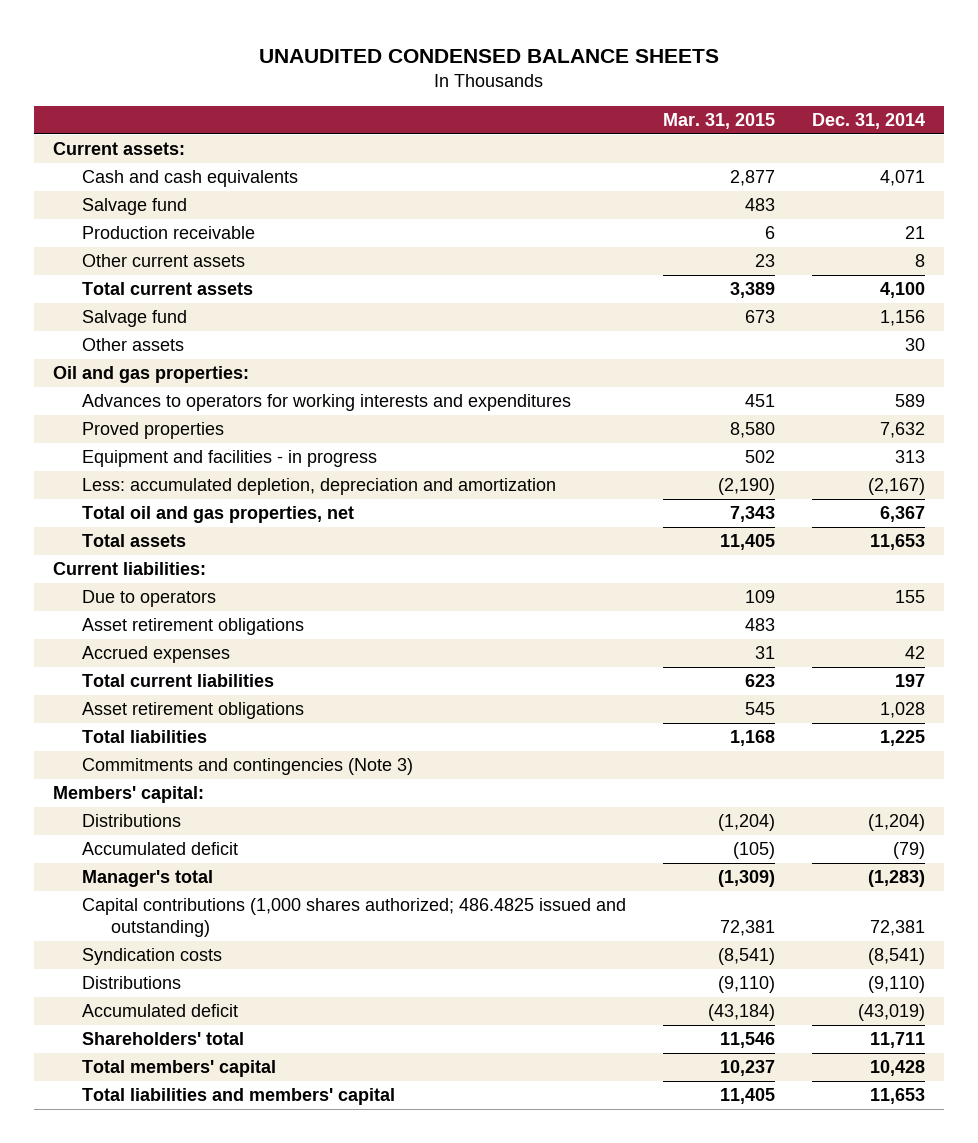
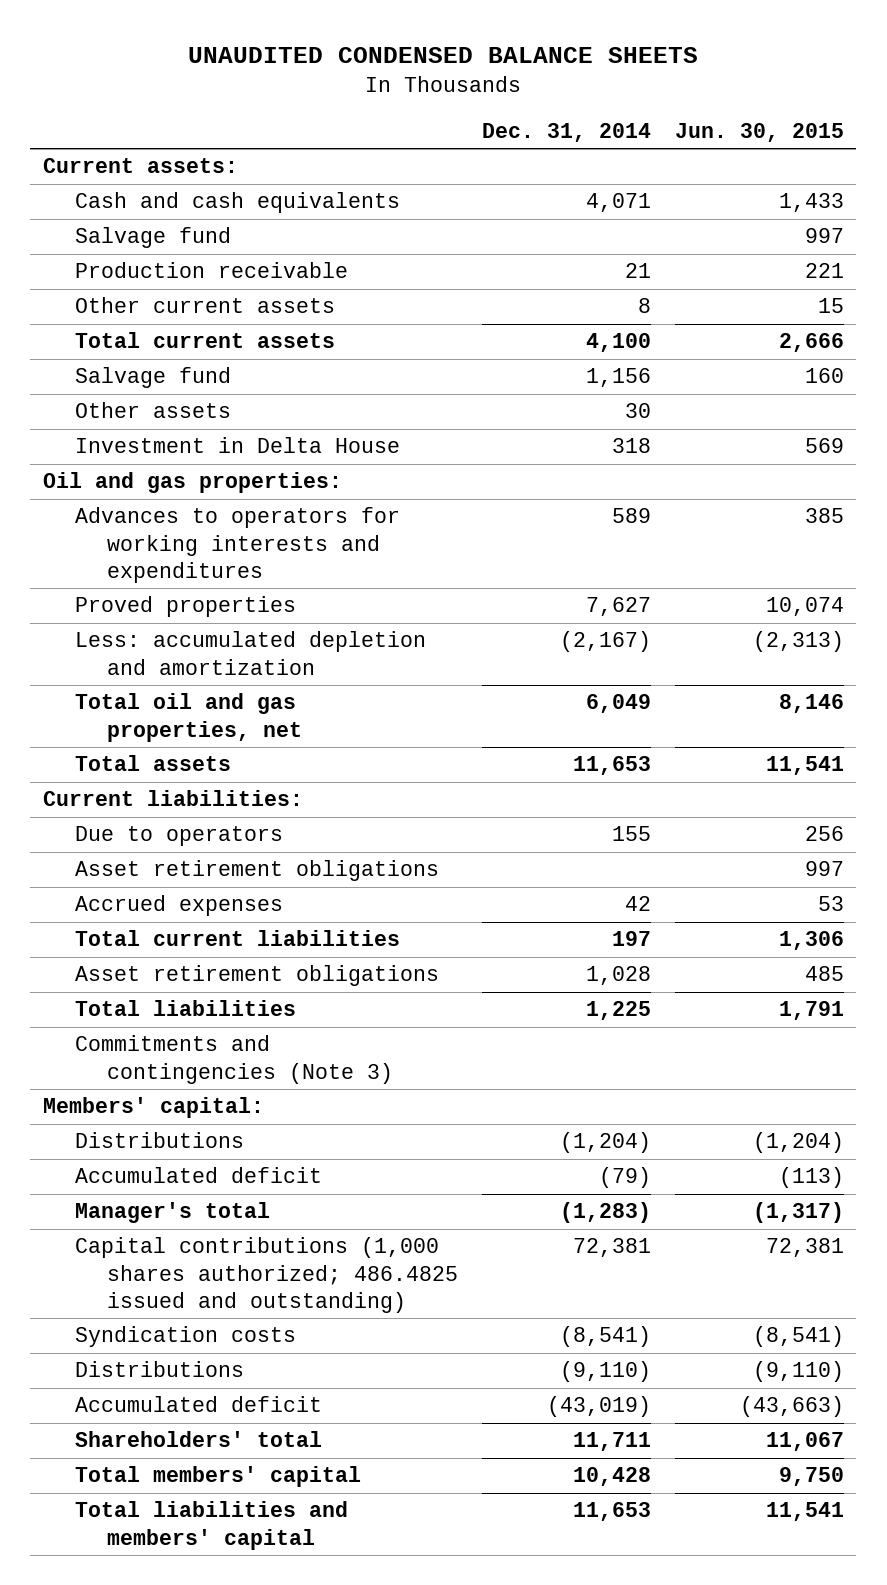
[663,112,776,129] Mar. 31, 2015 -> none
none -> [675,122,845,142] Jun. 30, 2015
none -> [74,437,400,454] Investment in Delta House
[81,450,377,468] Equipment and facilities - in progress -> none
[880,422,926,439] 7,632 -> [585,597,651,617] 7,627
[81,478,556,496] Less: accumulated depletion, depreciation and amortization -> [74,631,426,675] Less: accumulated depletion and amortization
[880,506,926,523] 6,367 -> [585,694,651,714] 6,049

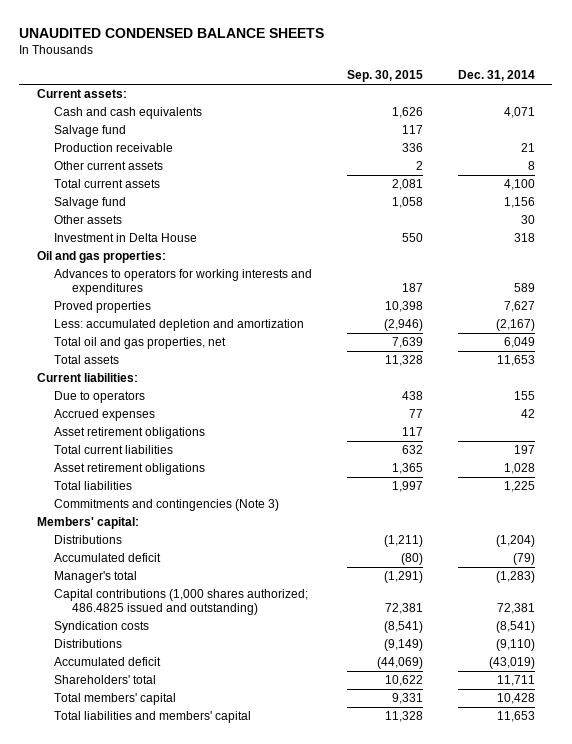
[675,122,845,142] Jun. 30, 2015 -> none
none -> [347,70,424,83] Sep. 30, 2015
[74,860,439,882] Asset retirement obligations -> [54,427,206,440] Asset retirement obligations

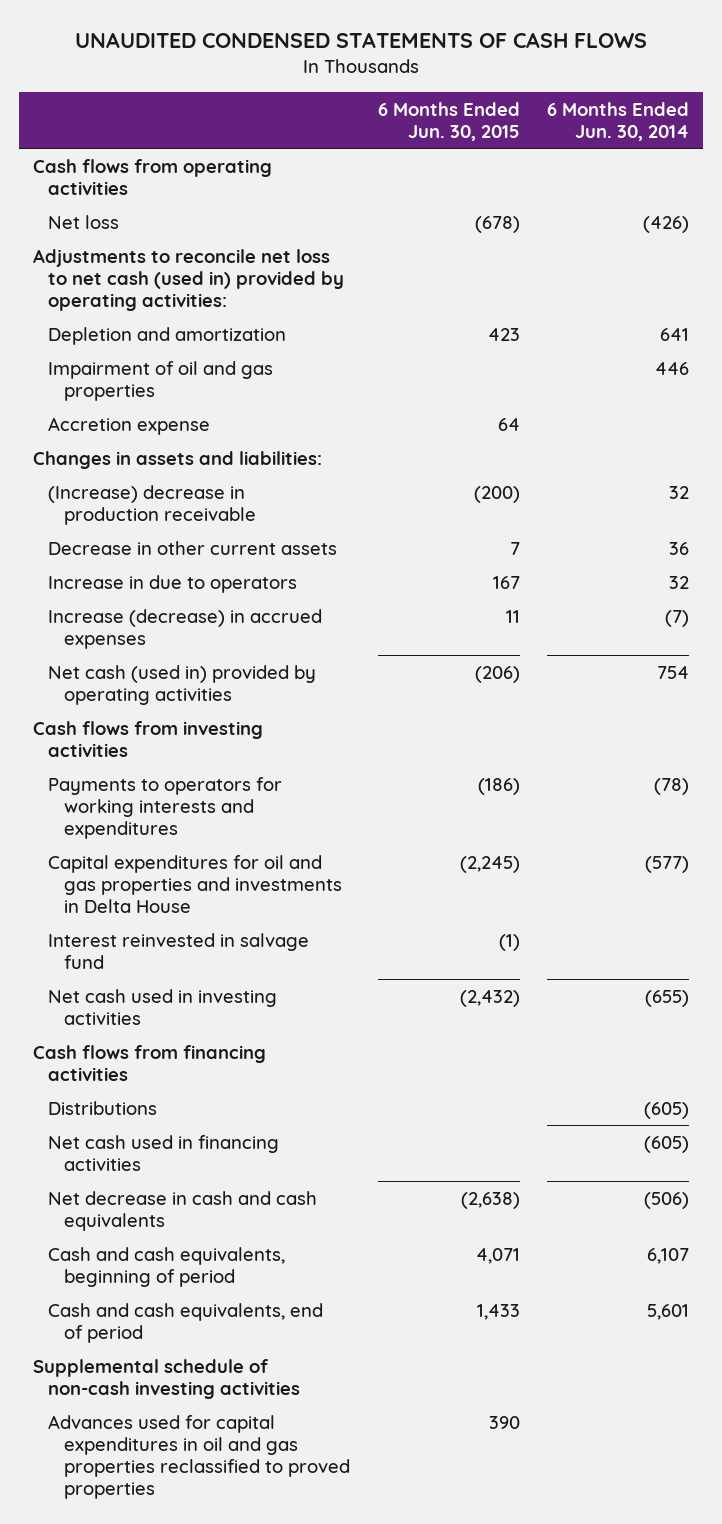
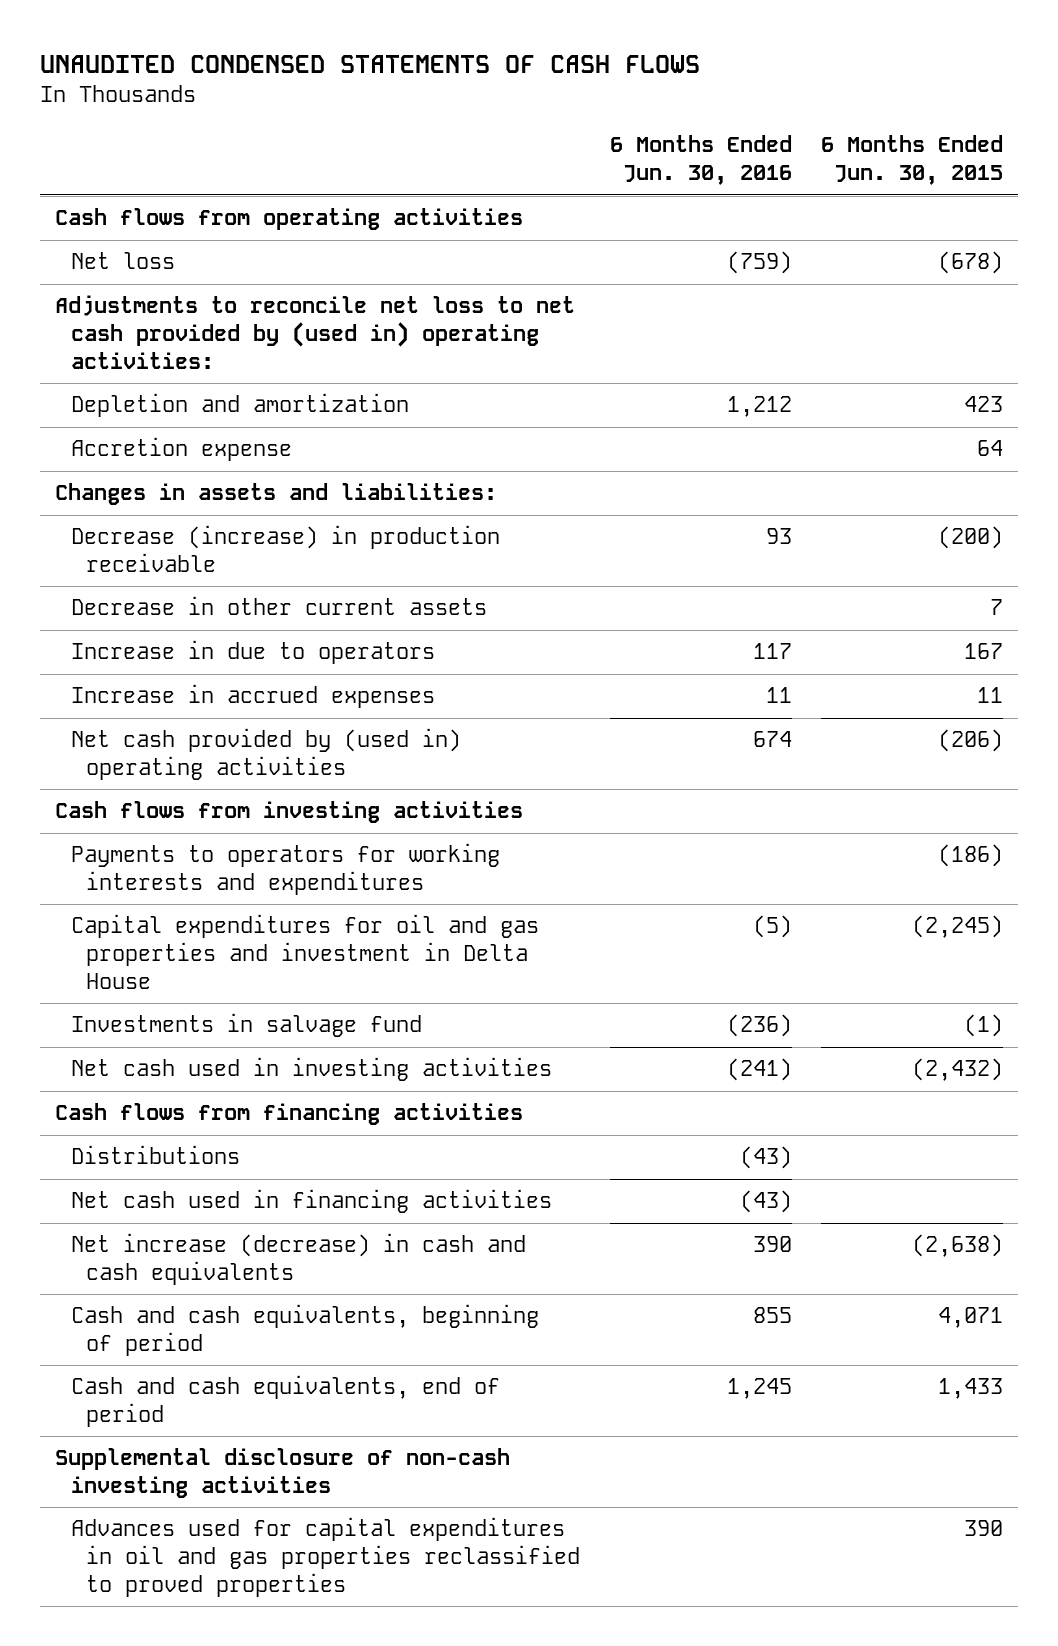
[547,101,690,141] 6 Months Ended Jun. 30, 2014 -> none
none -> [609,135,792,185] 6 Months Ended Jun. 30, 2016
[32,248,345,311] Adjustments to reconcile net loss to net cash (used in) provided by operating activities: -> [54,295,575,369] Adjustments to reconcile net loss to net cash provided by (used in) operating activities:
[48,360,274,401] Impairment of oil and gas properties -> none
[48,484,256,525] (Increase) decrease in production receivable -> [70,525,500,572] Decrease (increase) in production receivable
[48,608,323,649] Increase (decrease) in accrued expenses -> [70,684,435,709] Increase in accrued expenses
[48,664,317,705] Net cash (used in) provided by operating activities -> [70,728,461,780] Net cash provided by (used in) operating activities
[48,854,342,913] Capital expenditures for oil and gas properties and investments in Delta House -> [70,914,539,989] Capital expenditures for oil and gas properties and investment in Delta House
[48,932,310,969] Interest reinvested in salvage fund -> [70,1013,422,1038] Investments in salvage fund
[48,1190,318,1231] Net decrease in cash and cash equivalents -> [70,1233,526,1285] Net increase (decrease) in cash and cash equivalents
[32,1358,301,1399] Supplemental schedule of non-cash investing activities -> [54,1448,510,1498] Supplemental disclosure of non-cash investing activities

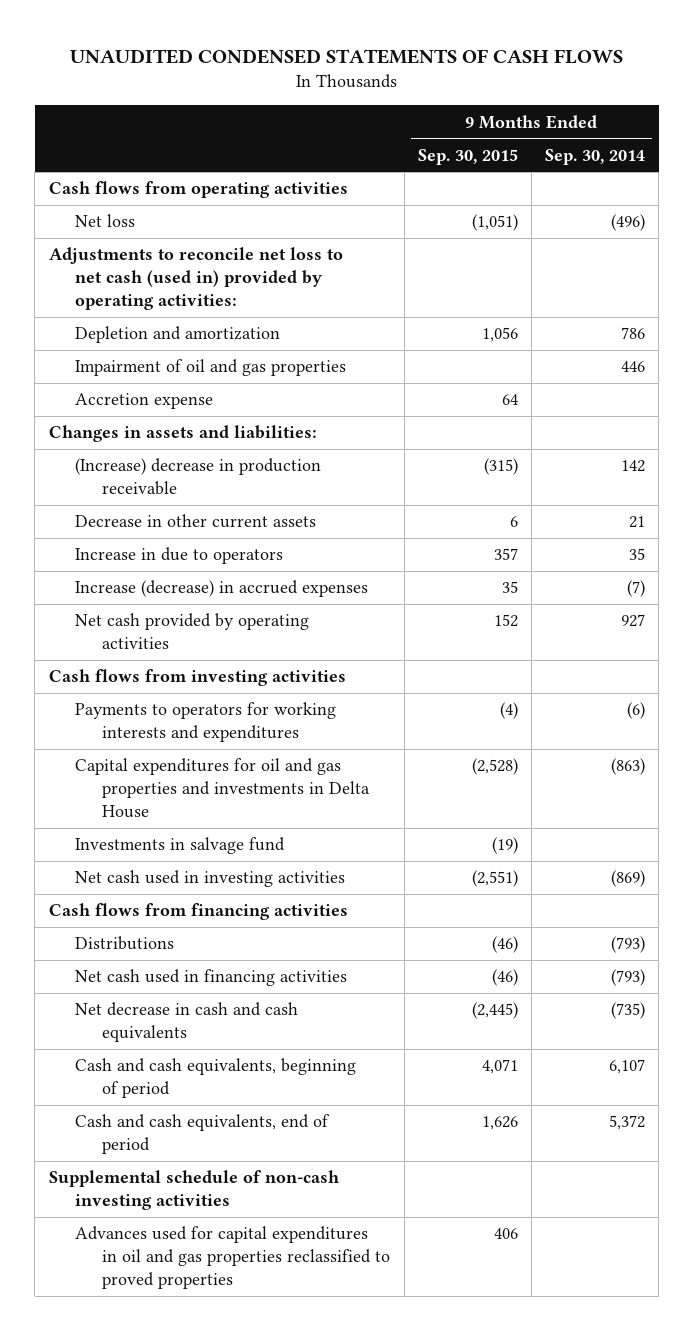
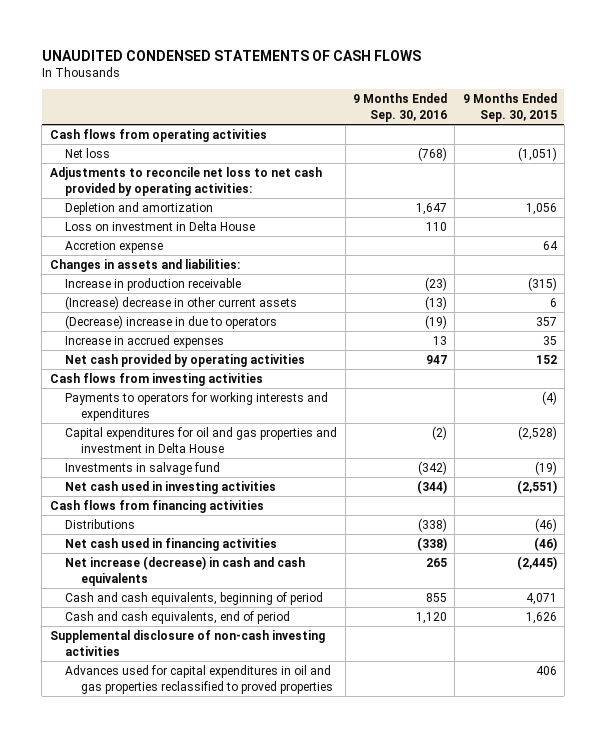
[545,148,646,165] Sep. 30, 2014 -> none
none -> [352,93,447,122] 9 Months Ended Sep. 30, 2016
[48,247,343,310] Adjustments to reconcile net loss to net cash (used in) provided by operating activities: -> [49,166,322,196] Adjustments to reconcile net loss to net cash provided by operating activities:
[75,359,347,377] Impairment of oil and gas properties -> none
none -> [65,220,256,231] Loss on investment in Delta House
[75,458,322,496] (Increase) decrease in production receivable -> [65,277,242,291] Increase in production receivable
[75,514,317,529] Decrease in other current assets -> [65,295,298,310] (Increase) decrease in other current assets
[75,547,284,565] Increase in due to operators -> [65,314,278,329] (Decrease) increase in due to operators
[75,580,369,598] Increase (decrease) in accrued expenses -> [65,334,225,348] Increase in accrued expenses
[75,758,371,818] Capital expenditures for oil and gas properties and investments in Delta House -> [65,426,338,453] Capital expenditures for oil and gas properties and investment in Delta House
[75,1002,299,1043] Net decrease in cash and cash equivalents -> [65,555,306,586] Net increase (decrease) in cash and cash equivalents
[48,1170,339,1211] Supplemental schedule of non-cash investing activities -> [49,629,325,656] Supplemental disclosure of non-cash investing activities

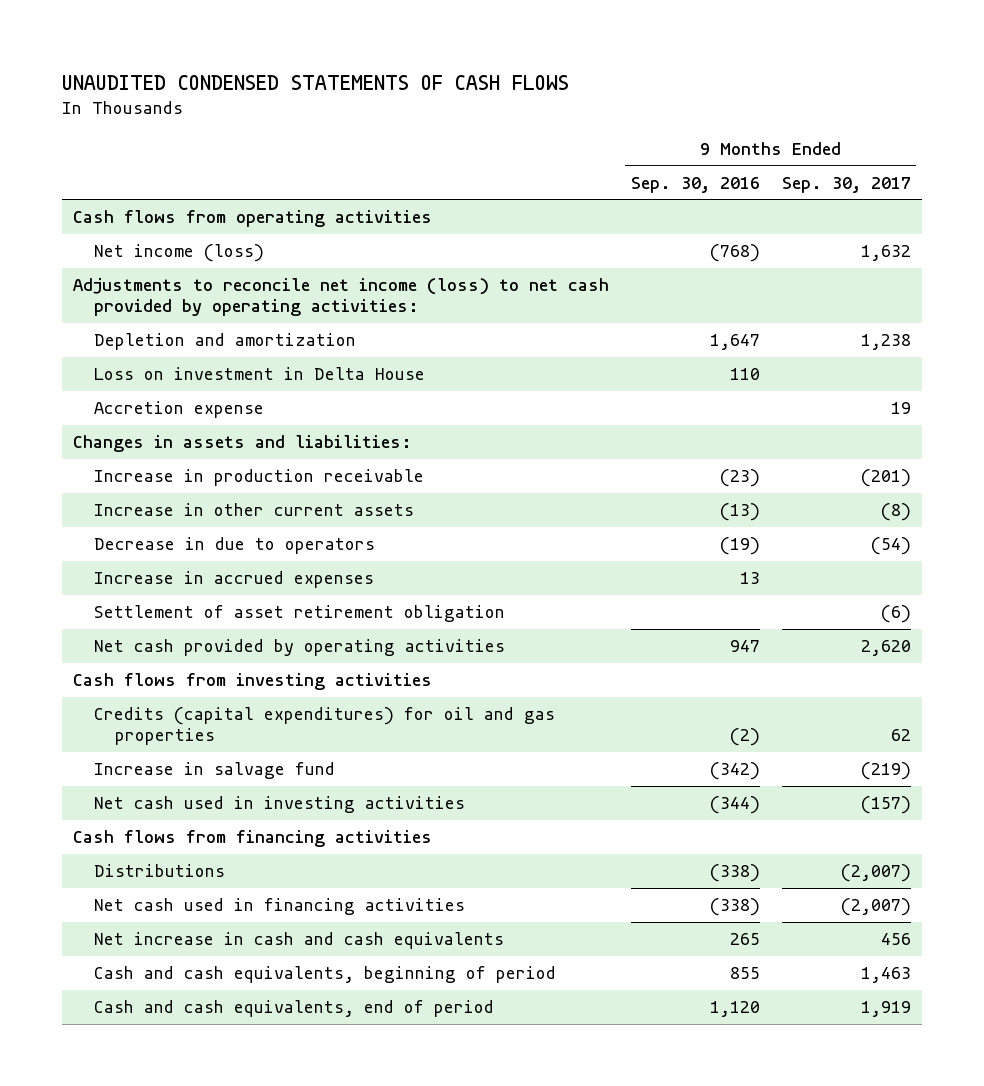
[462,93,557,122] 9 Months Ended Sep. 30, 2015 -> none
none -> [781,176,911,193] Sep. 30, 2017
[65,147,111,158] Net loss -> [93,244,264,263] Net income (loss)
[49,166,322,196] Adjustments to reconcile net loss to net cash provided by operating activities: -> [72,278,609,317] Adjustments to reconcile net income (loss) to net cash provided by operating activities:
[65,295,298,310] (Increase) decrease in other current assets -> [93,503,414,517] Increase in other current assets
[65,314,278,329] (Decrease) increase in due to operators -> [93,537,375,555] Decrease in due to operators
none -> [93,605,505,623] Settlement of asset retirement obligation
[65,391,329,421] Payments to operators for working interests and expenditures -> none
[65,426,338,453] Capital expenditures for oil and gas properties and investment in Delta House -> [93,707,555,746] Credits (capital expenditures) for oil and gas properties
[65,461,221,475] Investments in salvage fund -> [93,762,335,780] Increase in salvage fund
[65,555,306,586] Net increase (decrease) in cash and cash equivalents -> [93,932,504,950] Net increase in cash and cash equivalents
[49,629,325,656] Supplemental disclosure of non-cash investing activities -> none
[65,664,334,694] Advances used for capital expenditures in oil and gas properties reclassified to proved properties -> none

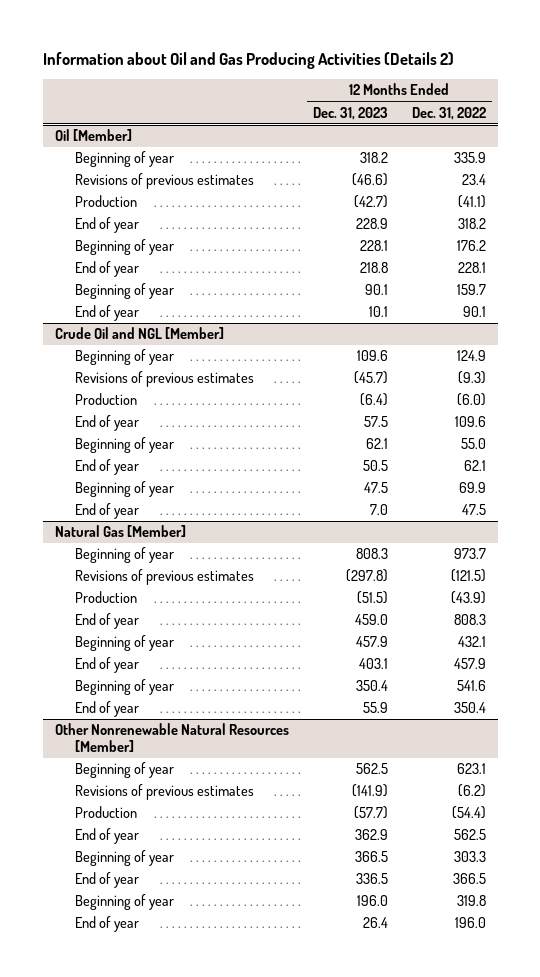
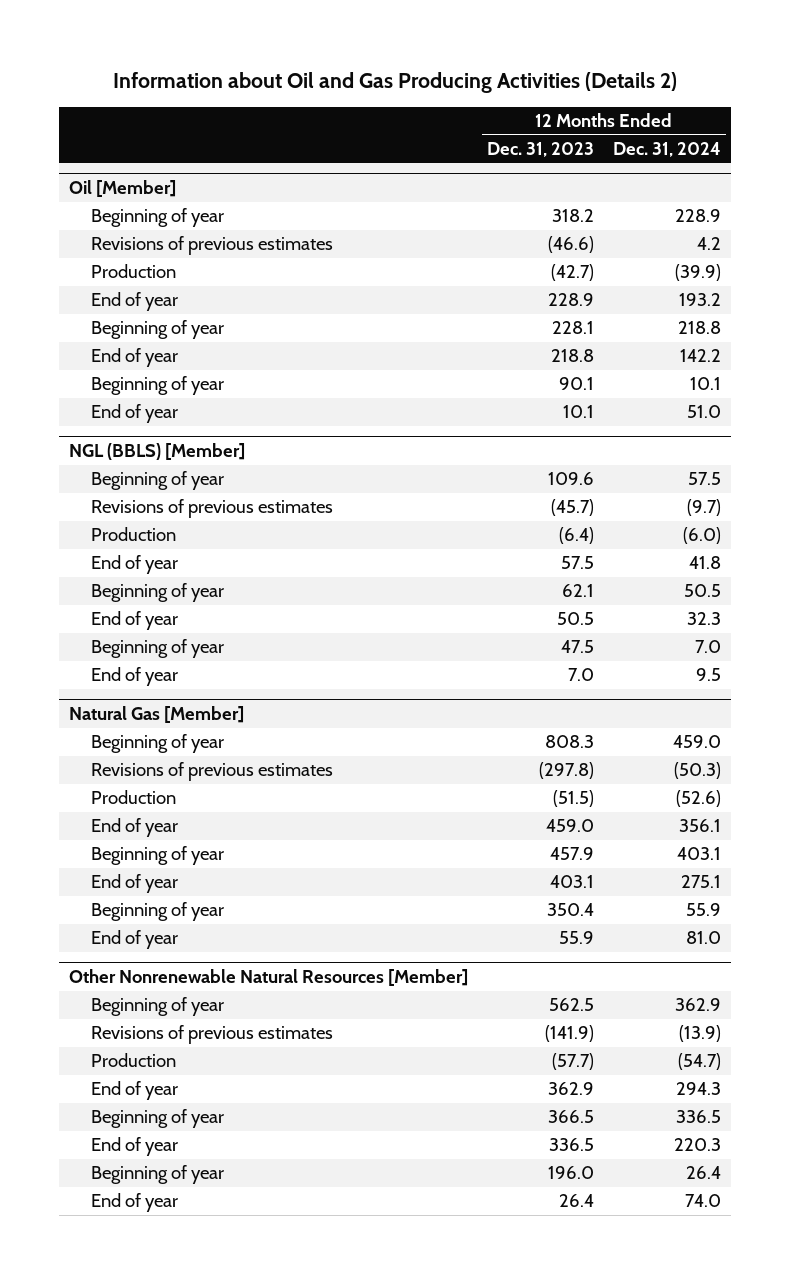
[411,106,486,120] Dec. 31, 2022 -> none
none -> [613,142,722,158] Dec. 31, 2024
[54,327,224,340] Crude Oil and NGL [Member] -> [68,443,245,461] NGL (BBLS) [Member]

